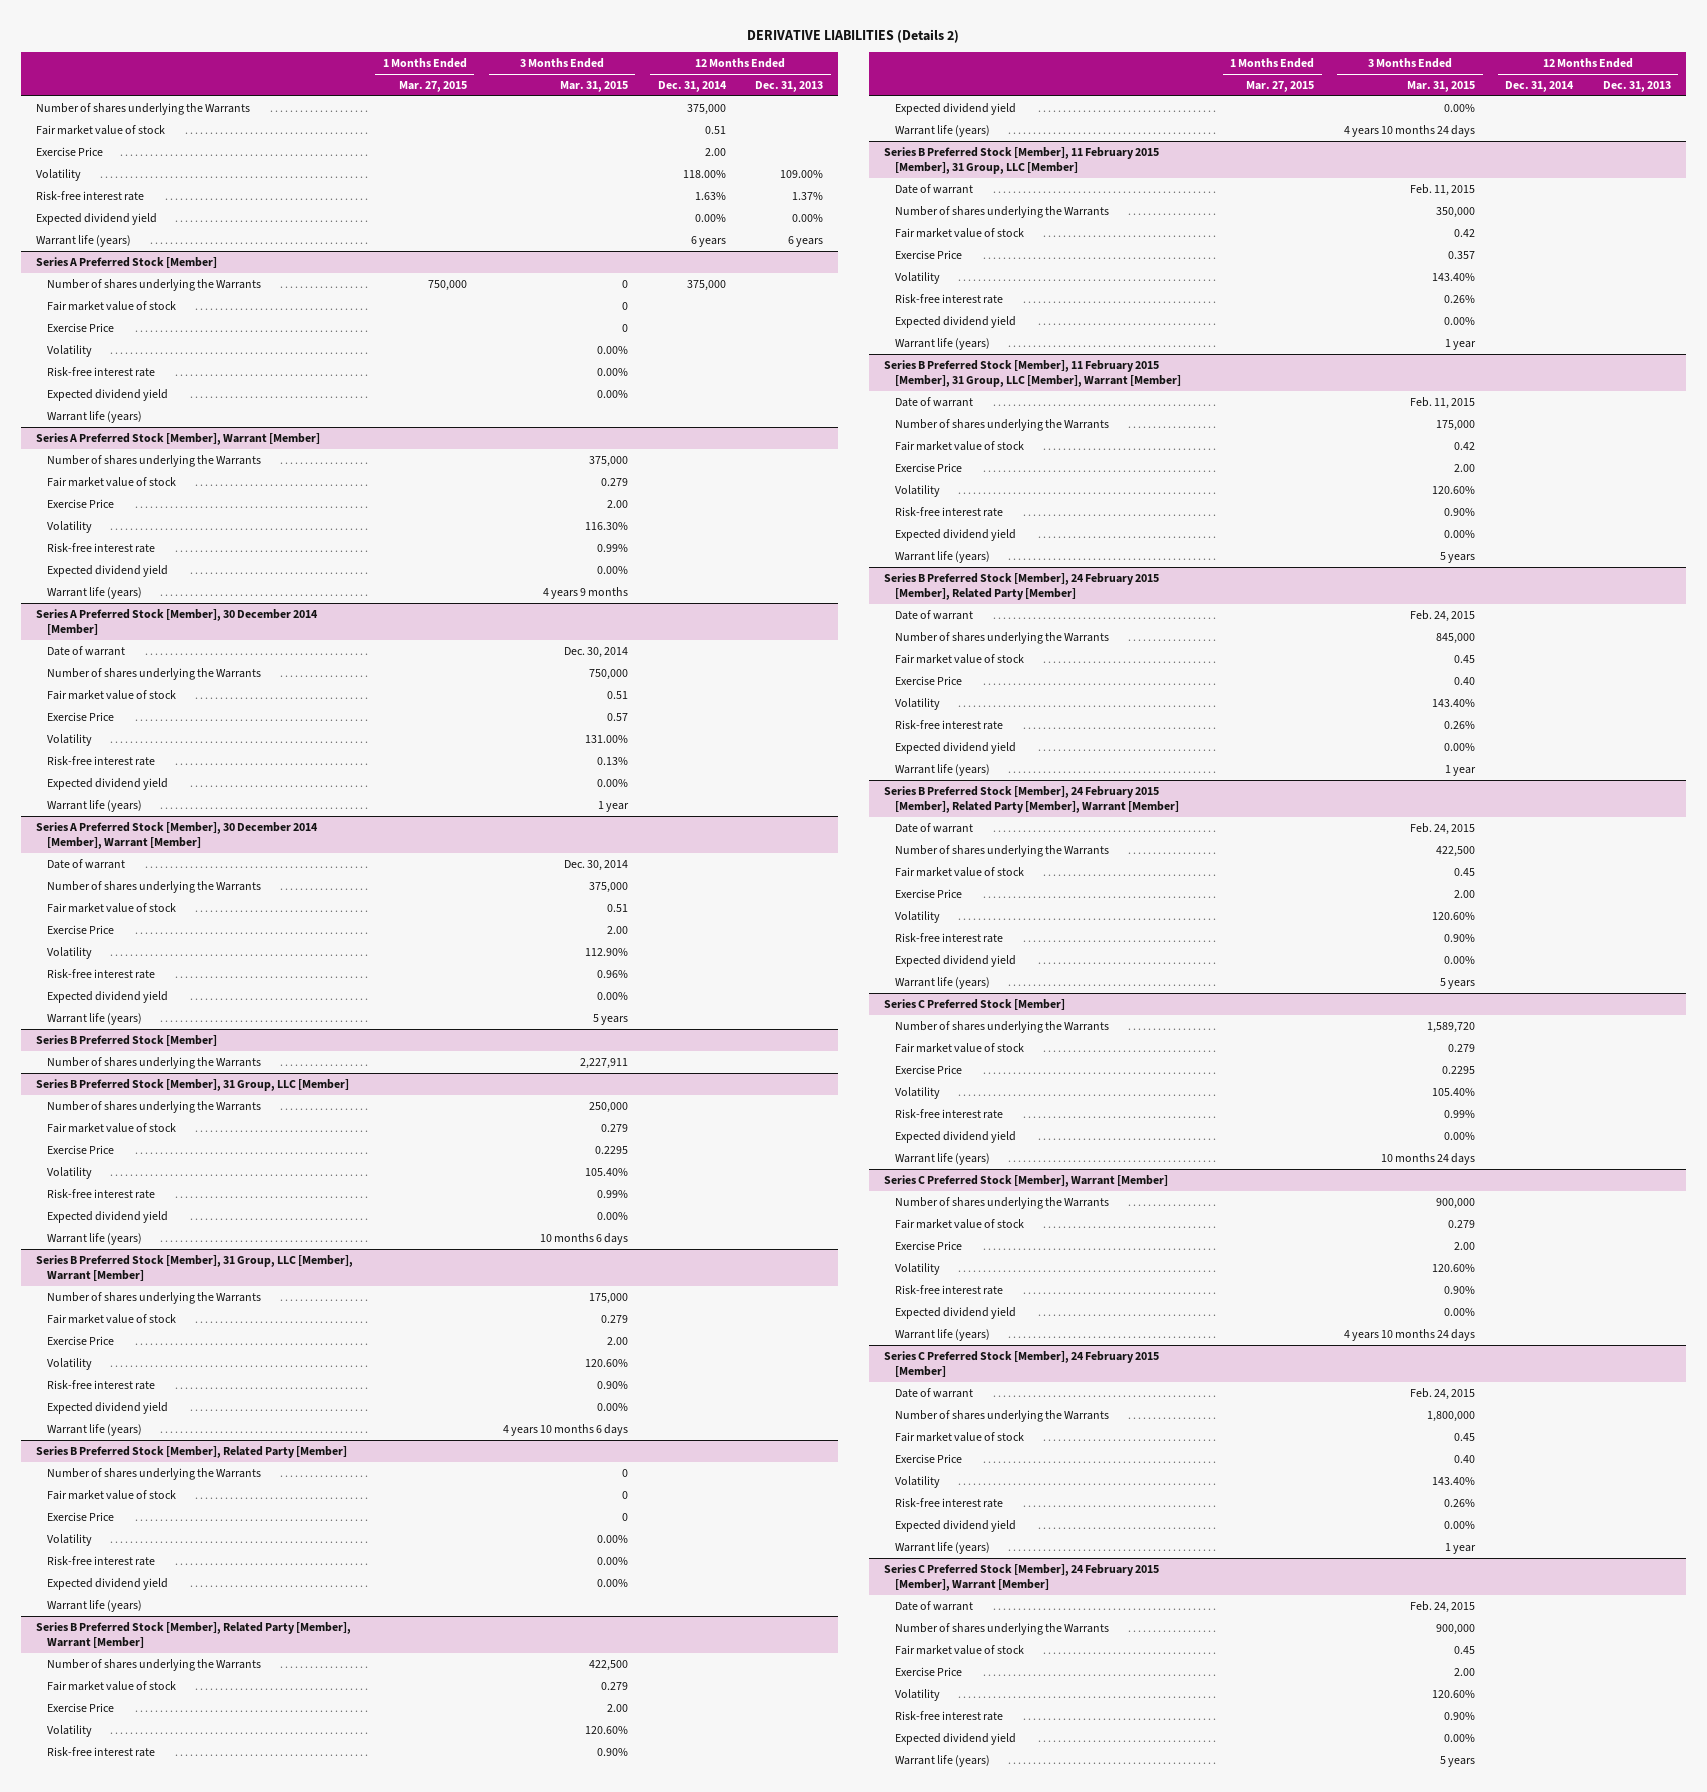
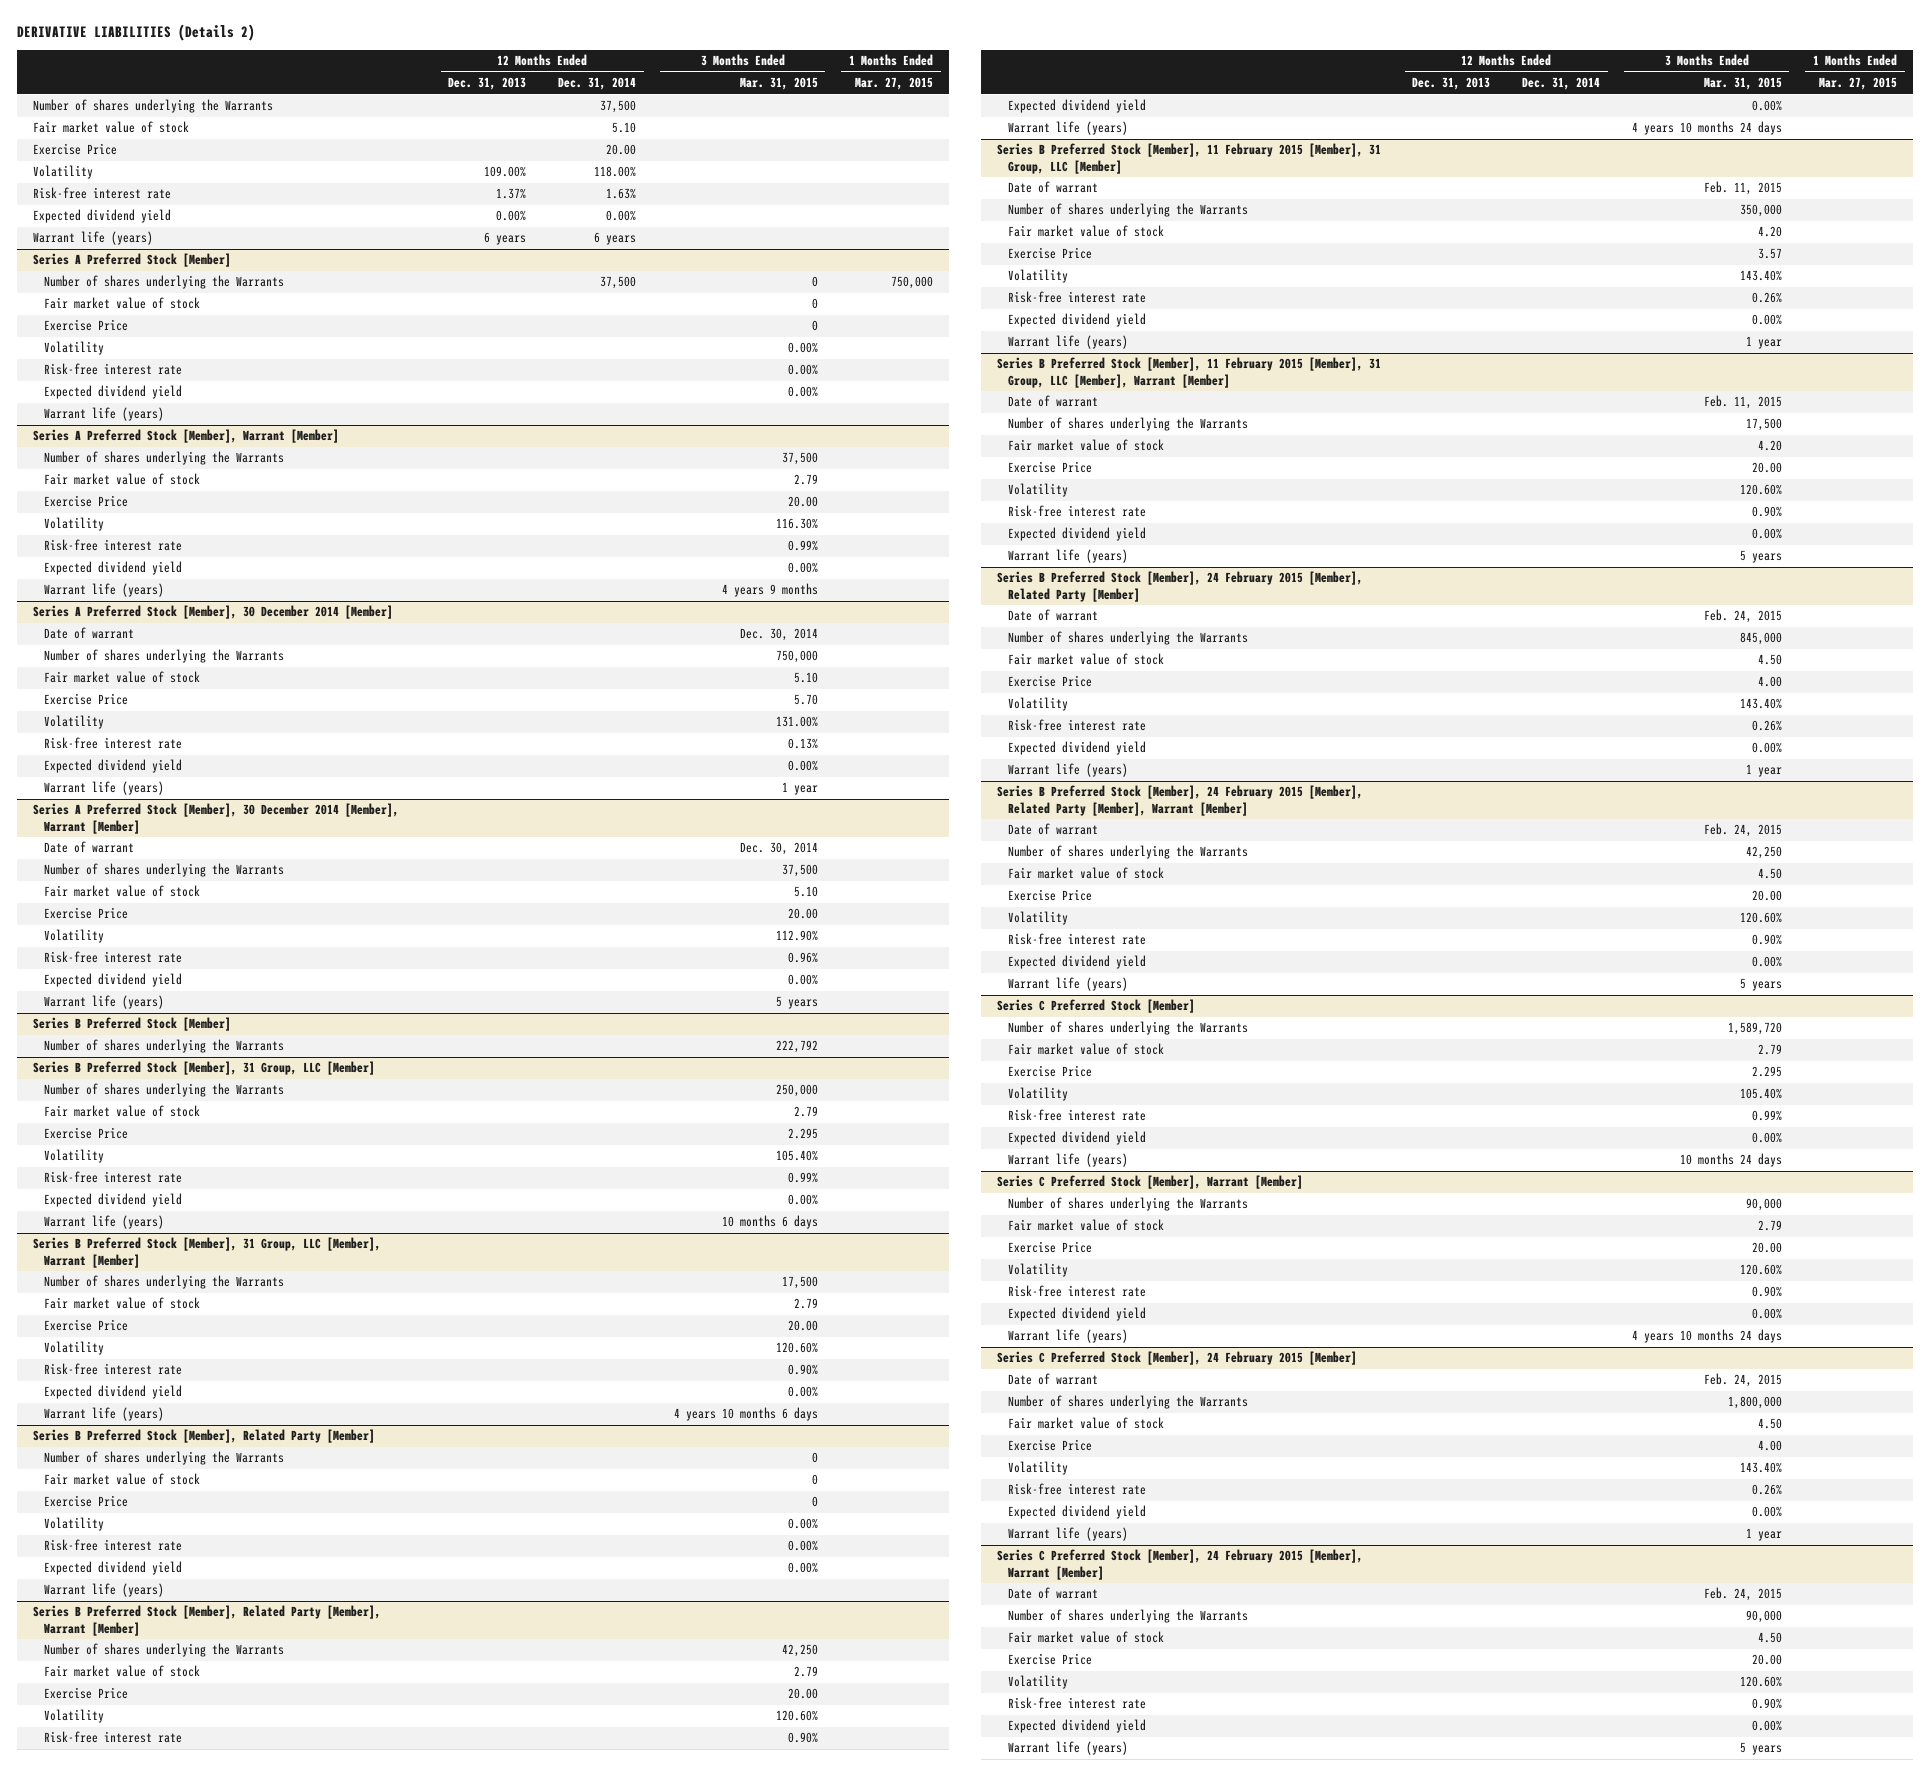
[686,103,726,115] 375,000 -> [600,100,637,114] 37,500
[704,125,726,134] 0.51 -> [612,122,637,134] 5.10
[704,147,726,156] 2.00 -> [606,144,637,156] 20.00
[686,279,726,291] 375,000 -> [600,276,637,290] 37,500
[588,455,628,467] 375,000 -> [781,452,818,466] 37,500
[600,477,628,486] 0.279 -> [793,474,818,486] 2.79
[606,499,628,508] 2.00 -> [787,496,818,508] 20.00
[606,690,628,699] 0.51 -> [793,672,818,684] 5.10
[606,712,628,721] 0.57 -> [793,694,818,706] 5.70
[588,881,628,893] 375,000 -> [781,864,818,878] 37,500
[606,903,628,912] 0.51 -> [793,886,818,898] 5.10
[606,925,628,934] 2.00 -> [787,908,818,920] 20.00
[579,1057,628,1069] 2,227,911 -> [775,1040,818,1054] 222,792
[600,1123,628,1132] 0.279 -> [793,1106,818,1118] 2.79
[594,1145,628,1154] 0.2295 -> [787,1128,818,1140] 2.295
[588,1292,628,1304] 175,000 -> [781,1276,818,1290] 17,500
[600,1314,628,1323] 0.279 -> [793,1298,818,1310] 2.79
[606,1336,628,1345] 2.00 -> [787,1320,818,1332] 20.00
[588,1659,628,1671] 422,500 -> [781,1644,818,1658] 42,250
[600,1681,628,1690] 0.279 -> [793,1666,818,1678] 2.79
[606,1703,628,1712] 2.00 -> [787,1688,818,1700] 20.00
[1454,228,1476,237] 0.42 -> [1757,226,1782,238] 4.20
[1448,250,1476,259] 0.357 -> [1757,248,1782,260] 3.57
[1436,419,1476,431] 175,000 -> [1745,418,1782,432] 17,500
[1454,441,1476,450] 0.42 -> [1757,440,1782,452] 4.20
[1454,463,1476,472] 2.00 -> [1751,462,1782,474] 20.00
[1454,654,1476,663] 0.45 -> [1757,654,1782,666] 4.50
[1454,676,1476,685] 0.40 -> [1757,676,1782,688] 4.00
[1436,845,1476,857] 422,500 -> [1745,846,1782,860] 42,250
[1454,867,1476,876] 0.45 -> [1757,868,1782,880] 4.50
[1454,889,1476,898] 2.00 -> [1751,890,1782,902] 20.00
[1448,1043,1476,1052] 0.279 -> [1757,1044,1782,1056] 2.79
[1442,1065,1476,1074] 0.2295 -> [1751,1066,1782,1078] 2.295
[1436,1197,1476,1209] 900,000 -> [1745,1198,1782,1212] 90,000
[1448,1219,1476,1228] 0.279 -> [1757,1220,1782,1232] 2.79
[1454,1241,1476,1250] 2.00 -> [1751,1242,1782,1254] 20.00
[1454,1432,1476,1441] 0.45 -> [1757,1418,1782,1430] 4.50
[1454,1454,1476,1463] 0.40 -> [1757,1440,1782,1452] 4.00
[1436,1623,1476,1635] 900,000 -> [1745,1610,1782,1624] 90,000
[1454,1645,1476,1654] 0.45 -> [1757,1632,1782,1644] 4.50
[1454,1667,1476,1676] 2.00 -> [1751,1654,1782,1666] 20.00

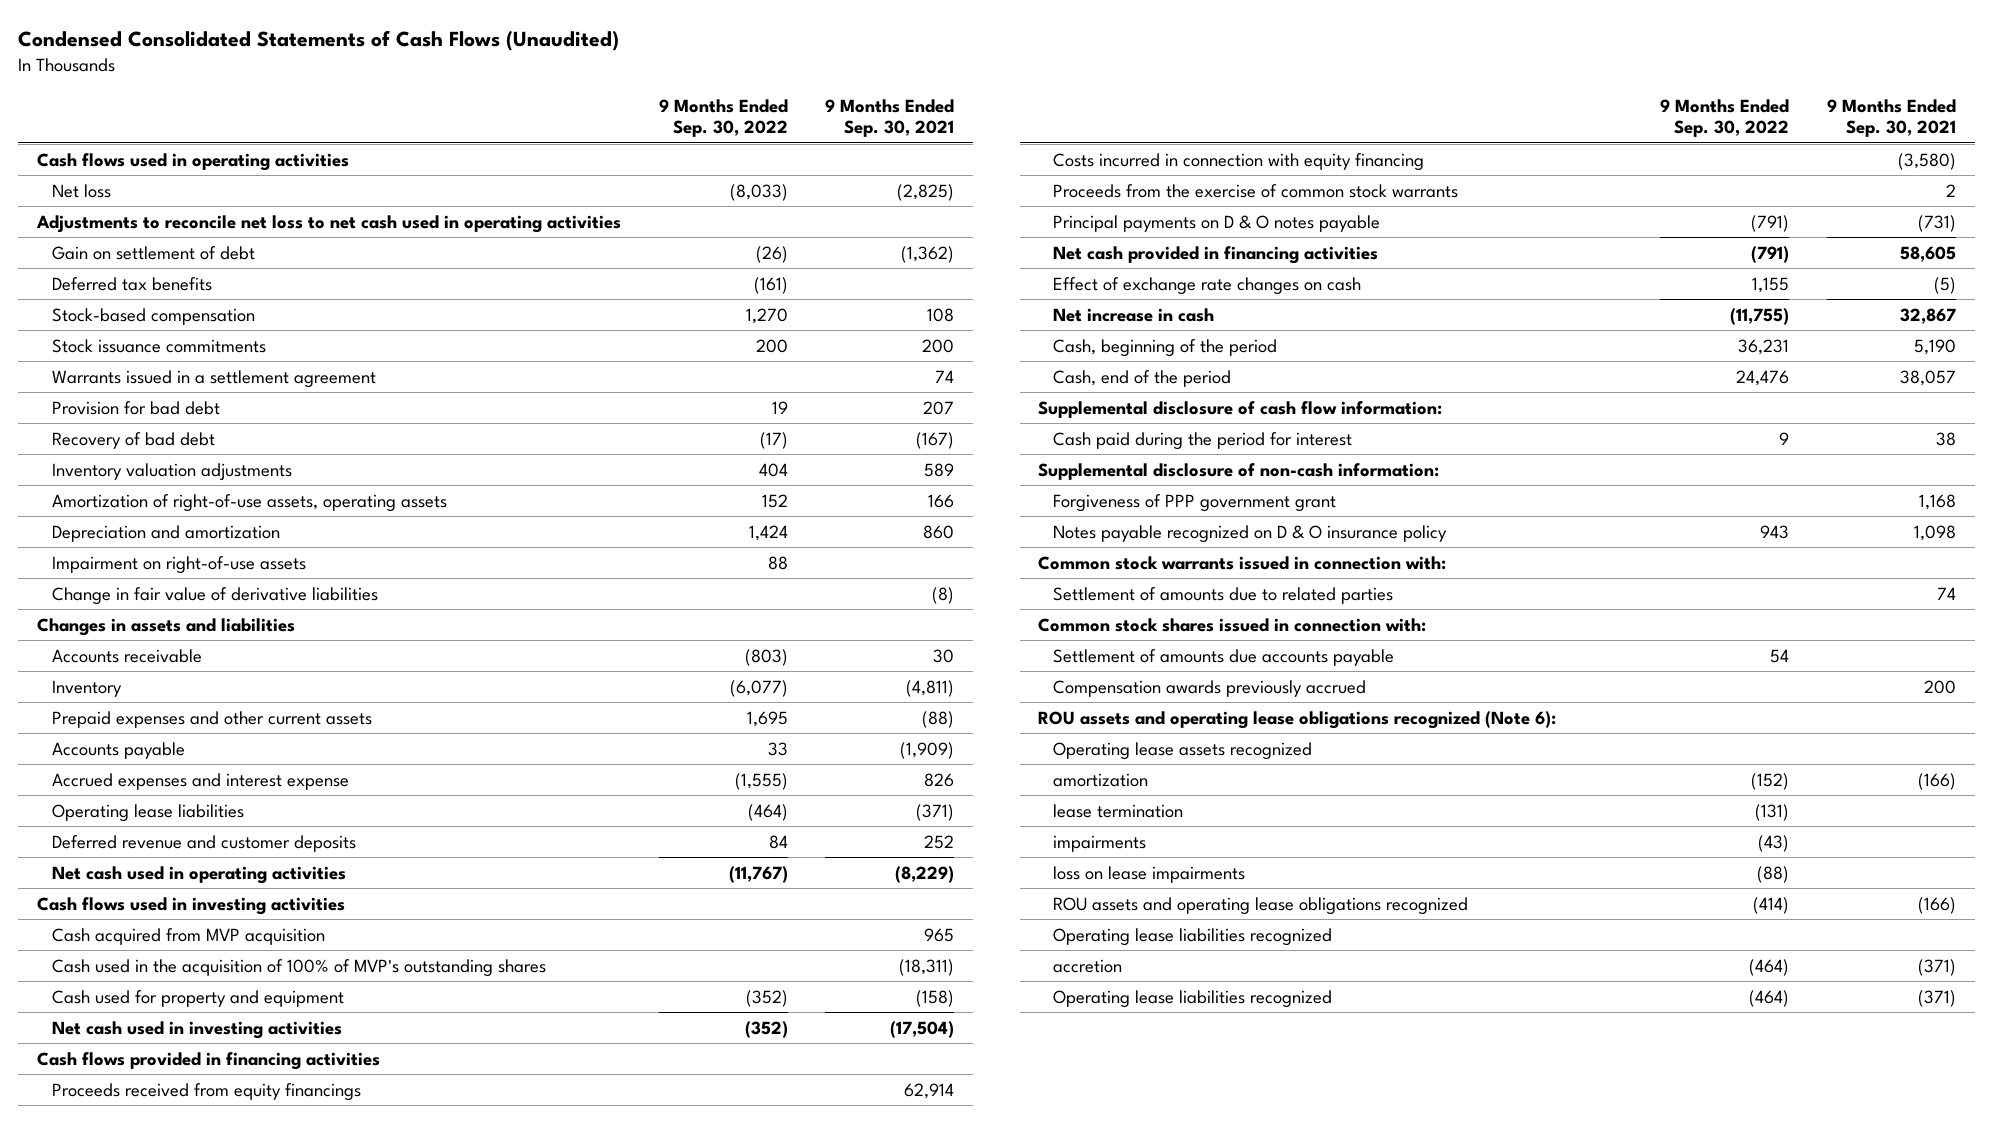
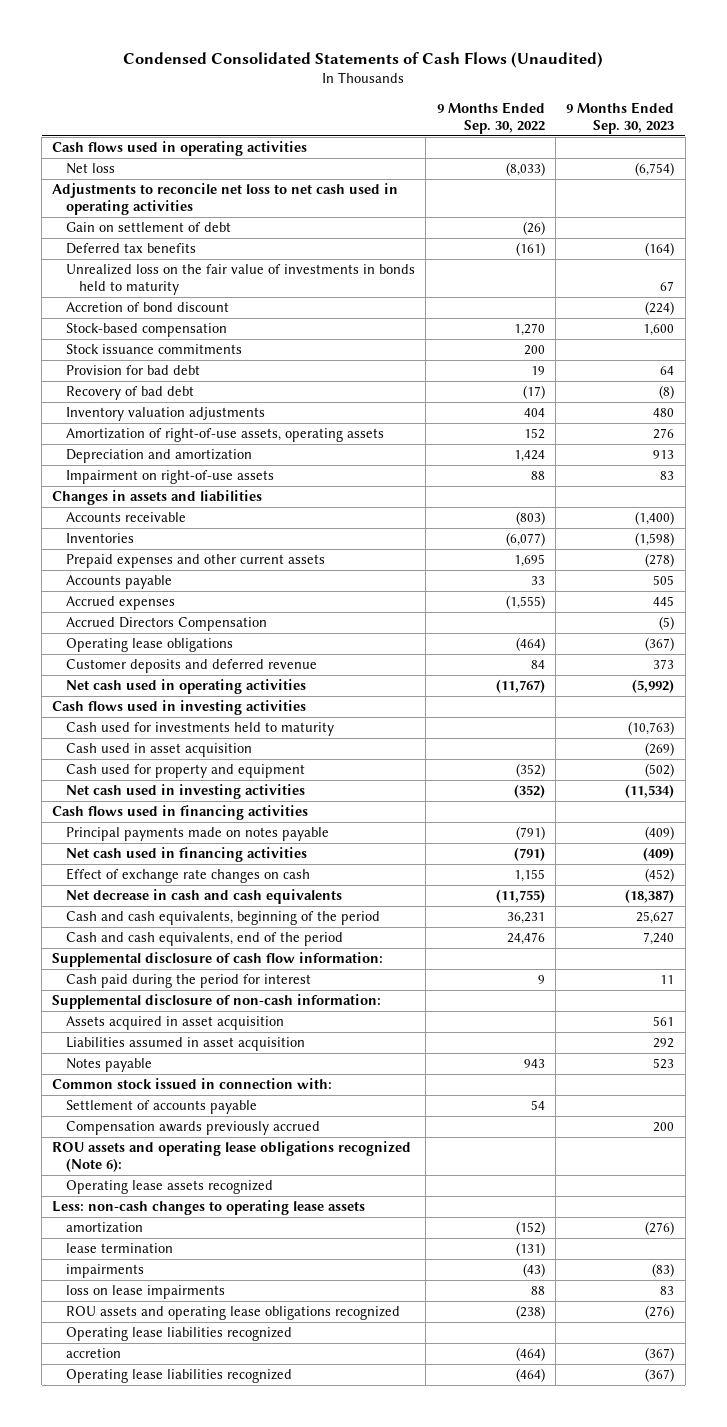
[825,98,955,138] 9 Months Ended Sep. 30, 2021 -> none
none -> [566,101,675,135] 9 Months Ended Sep. 30, 2023
none -> [65,264,415,296] Unrealized loss on the fair value of investments in bonds held to maturity
none -> [65,302,229,313] Accretion of bond discount
[51,369,376,388] Warrants issued in a settlement agreement -> none
[51,586,378,605] Change in fair value of derivative liabilities -> none
[51,679,122,697] Inventory -> [65,533,134,544] Inventories
[51,772,349,790] Accrued expenses and interest expense -> [65,596,175,611] Accrued expenses
none -> [65,617,267,632] Accrued Directors Compensation
[51,803,244,822] Operating lease liabilities -> [65,638,233,653] Operating lease obligations
[51,834,356,852] Deferred revenue and customer deposits -> [65,659,317,674] Customer deposits and deferred revenue
[51,927,325,945] Cash acquired from MVP acquisition -> none
[51,958,546,977] Cash used in the acquisition of 100% of MVP's outstanding shares -> none
none -> [65,722,334,737] Cash used for investments held to maturity
none -> [65,743,252,758] Cash used in asset acquisition
[51,1082,361,1101] Proceeds received from equity financings -> none
[1053,152,1425,171] Costs incurred in connection with equity financing -> none
[1053,183,1459,198] Proceeds from the exercise of common stock warrants -> none
[36,1051,380,1070] Cash flows provided in financing activities -> [52,805,309,821] Cash flows used in financing activities
[1053,214,1381,232] Principal payments on D & O notes payable -> [65,827,329,842] Principal payments made on notes payable
[1053,245,1379,264] Net cash provided in financing activities -> [65,847,307,863] Net cash used in financing activities
[1053,307,1215,322] Net increase in cash -> [65,889,342,905] Net decrease in cash and cash equivalents
[1053,338,1278,357] Cash, beginning of the period -> [65,911,380,926] Cash and cash equivalents, beginning of the period
[1053,369,1232,387] Cash, end of the period -> [65,932,343,947] Cash and cash equivalents, end of the period
[1053,493,1337,512] Forgiveness of PPP government grant -> none
[1053,586,1394,604] Settlement of amounts due to related parties -> none
[1038,617,1427,632] Common stock shares issued in connection with: -> none
none -> [65,1016,284,1031] Assets acquired in asset acquisition
none -> [65,1037,305,1052] Liabilities assumed in asset acquisition
[1053,524,1448,543] Notes payable recognized on D & O insurance policy -> [65,1058,152,1073] Notes payable
[1038,555,1447,570] Common stock warrants issued in connection with: -> [52,1078,333,1090] Common stock issued in connection with:
[1053,648,1395,666] Settlement of amounts due accounts payable -> [65,1100,257,1115] Settlement of accounts payable
none -> [52,1200,366,1216] Less: non-cash changes to operating lease assets
[1757,865,1790,883] (88) -> [530,1286,545,1296] 88
[1753,896,1790,914] (414) -> [515,1305,545,1320] (238)

